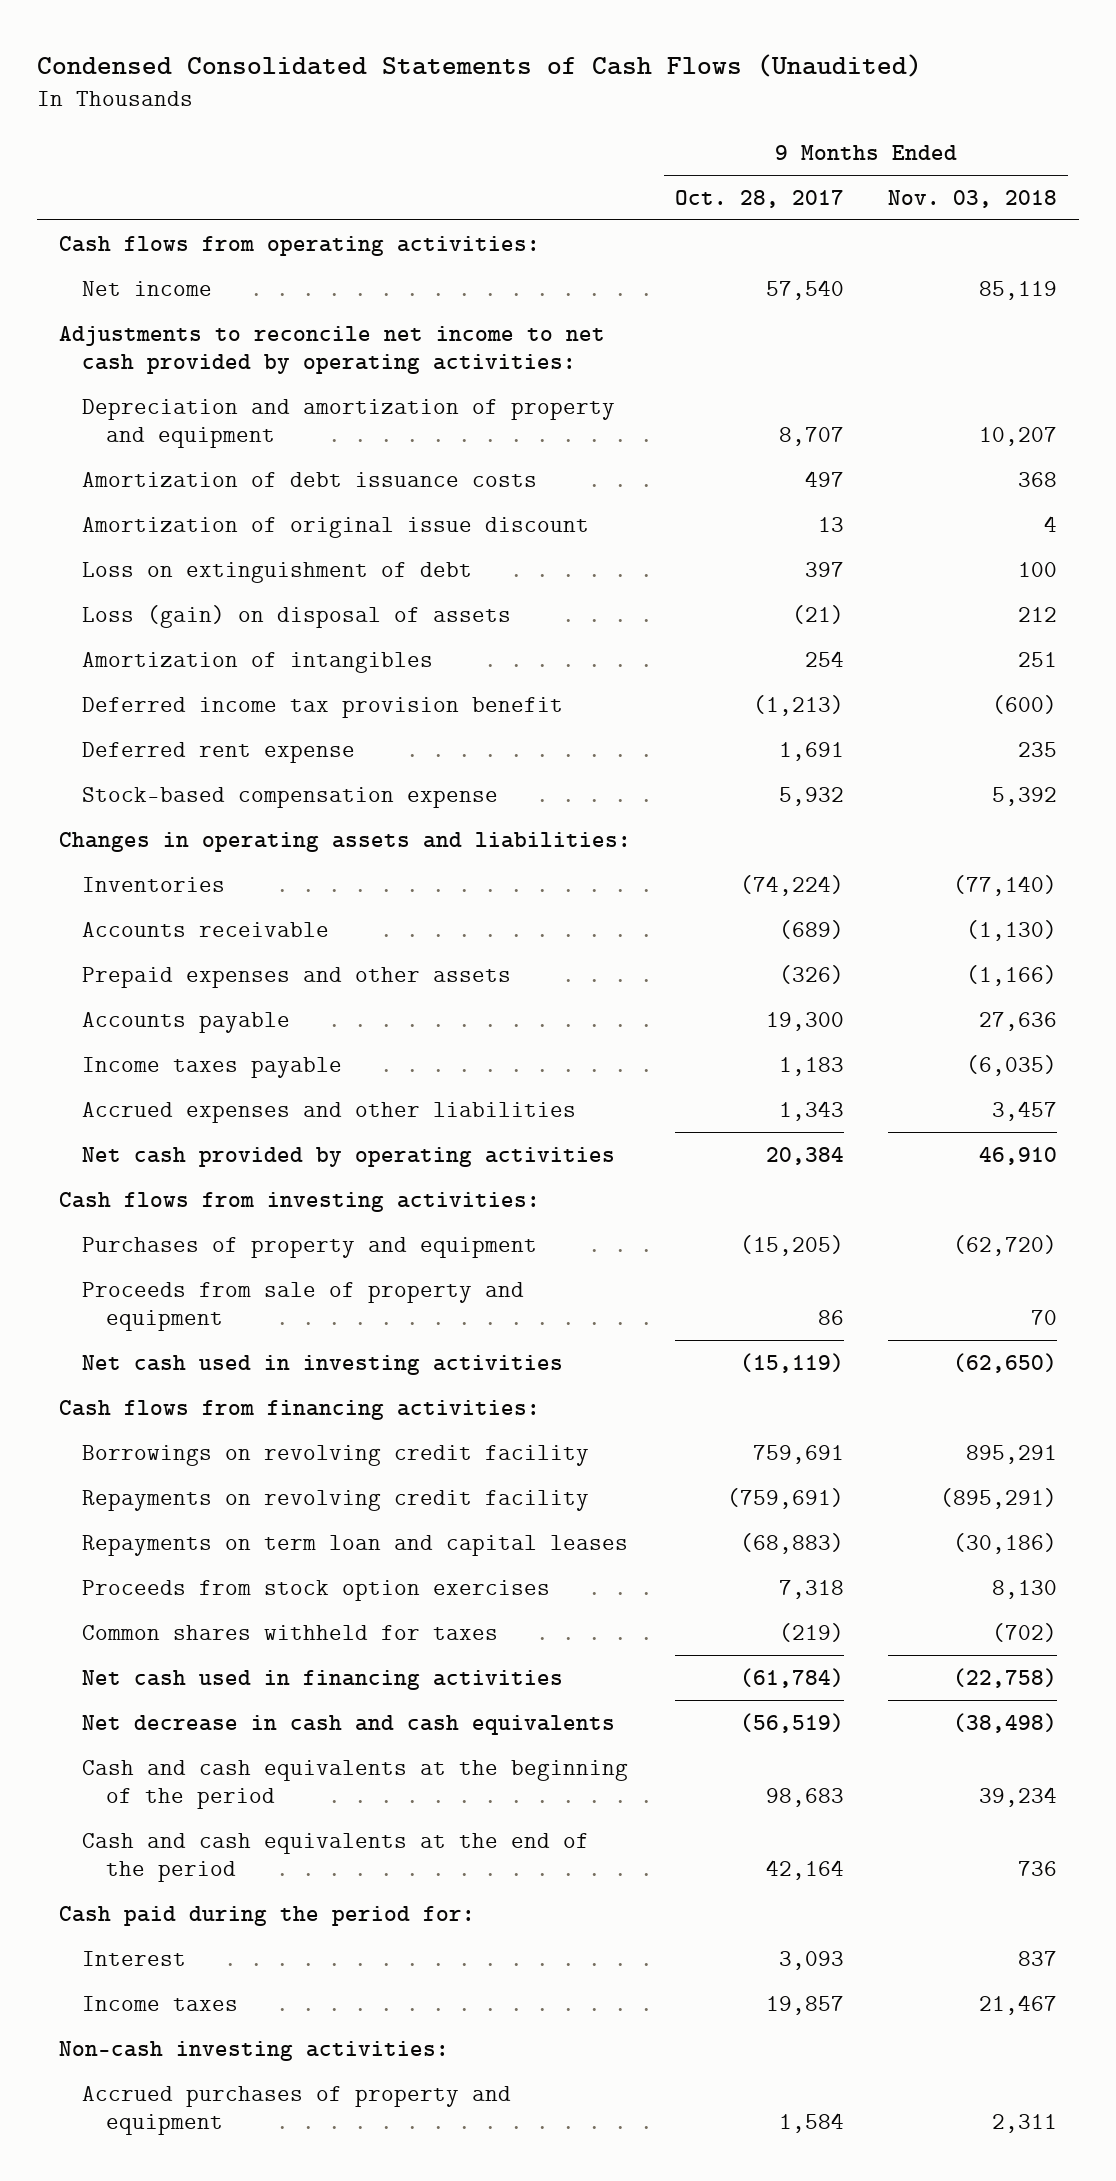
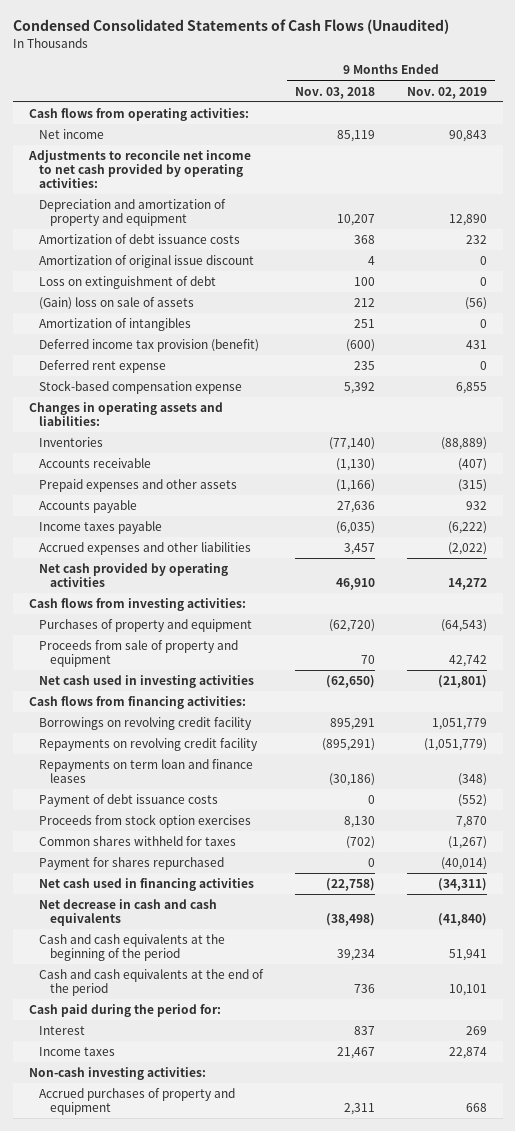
[674,189,844,208] Oct. 28, 2017 -> none
none -> [406,86,487,99] Nov. 02, 2019
[82,604,512,628] Loss (gain) on disposal of assets -> [39,296,195,310] (Gain) loss on sale of assets
[82,696,564,718] Deferred income tax provision benefit -> [39,338,260,352] Deferred income tax provision (benefit)
[82,1534,629,1556] Repayments on term loan and capital leases -> [39,758,254,783] Repayments on term loan and finance leases
none -> [39,793,219,807] Payment of debt issuance costs
none -> [39,856,225,870] Payment for shares repurchased

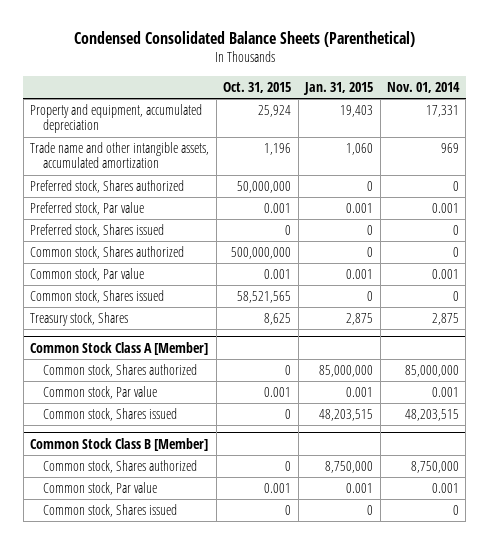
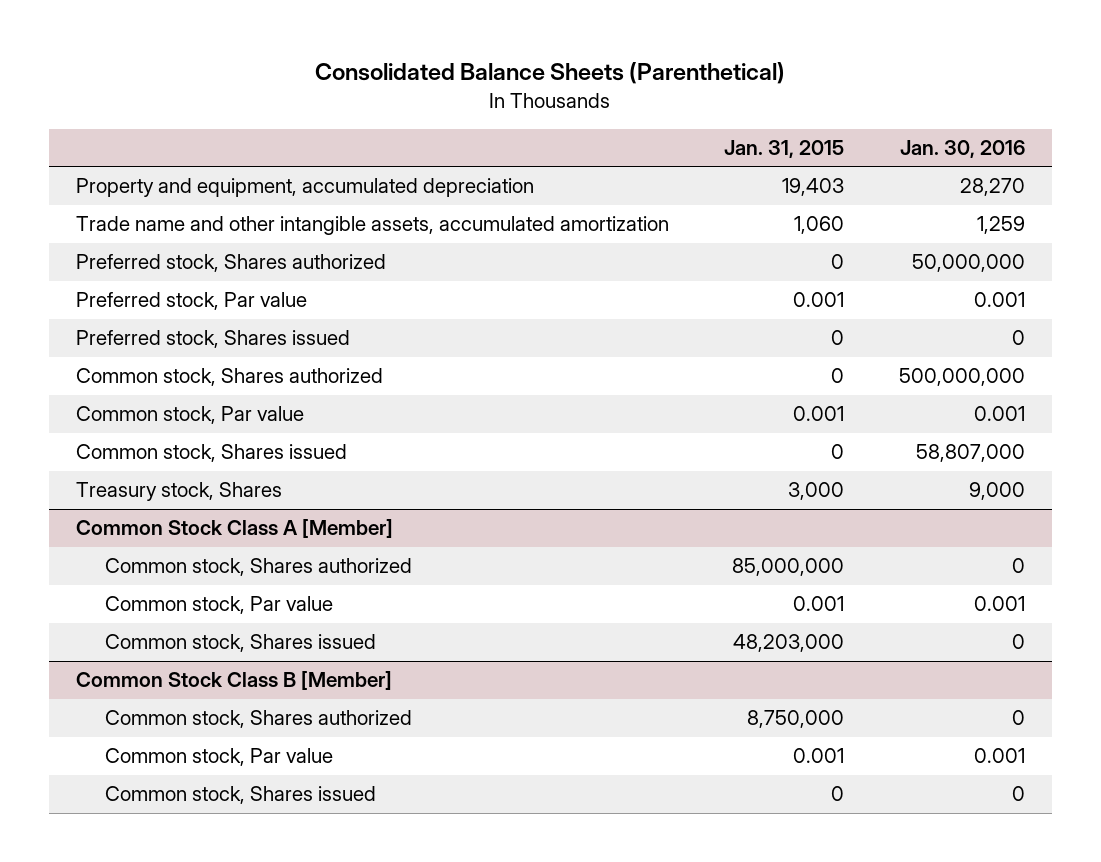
[73,31,415,48] Condensed Consolidated Balance Sheets (Parenthetical) -> [315,62,786,85] Consolidated Balance Sheets (Parenthetical)
[223,81,292,93] Oct. 31, 2015 -> none
[386,81,460,93] Nov. 01, 2014 -> none
none -> [899,139,1025,158] Jan. 30, 2016
[346,312,374,325] 2,875 -> [787,482,844,501] 3,000
[319,408,374,421] 48,203,515 -> [732,634,844,653] 48,203,000

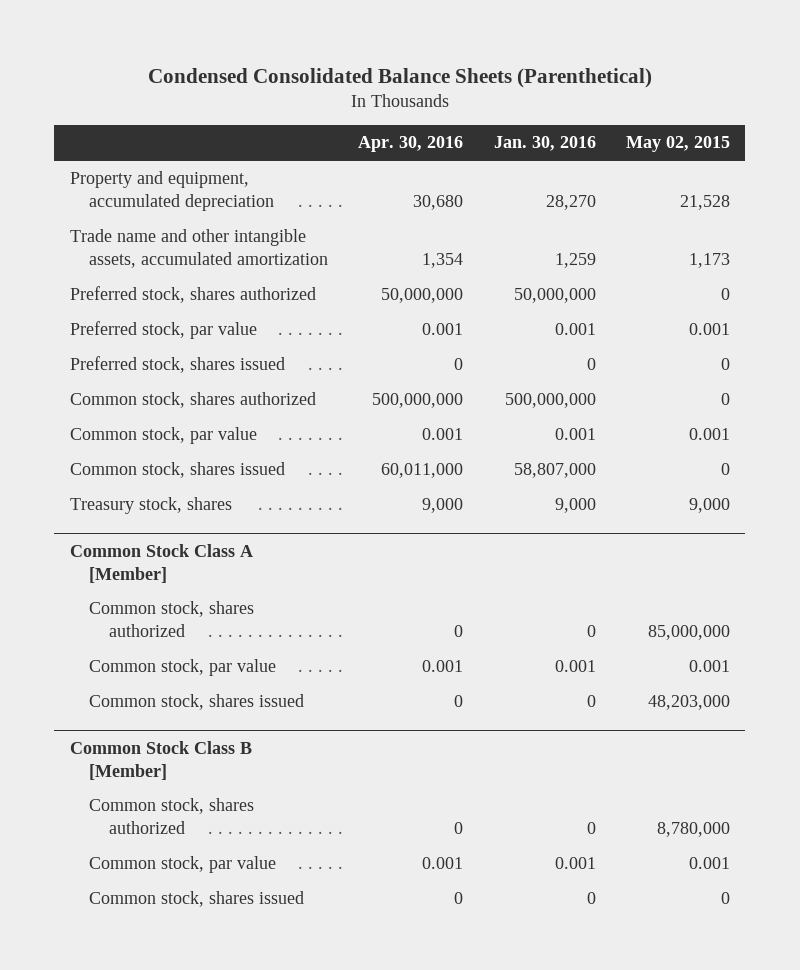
[315,62,786,85] Consolidated Balance Sheets (Parenthetical) -> [147,67,652,88] Condensed Consolidated Balance Sheets (Parenthetical)
[723,139,844,158] Jan. 31, 2015 -> none
none -> [358,136,464,153] Apr. 30, 2016
none -> [626,136,731,153] May 02, 2015
[76,254,387,273] Preferred stock, Shares authorized -> [69,286,316,304] Preferred stock, shares authorized
[76,292,308,311] Preferred stock, Par value -> [69,321,257,340] Preferred stock, par value
[76,330,351,349] Preferred stock, Shares issued -> [69,356,285,374] Preferred stock, shares issued
[76,368,384,387] Common stock, Shares authorized -> [69,392,316,409] Common stock, shares authorized
[76,406,305,425] Common stock, Par value -> [69,427,257,445] Common stock, par value
[76,444,348,463] Common stock, Shares issued -> [69,462,285,479] Common stock, shares issued
[76,482,283,502] Treasury stock, Shares -> [69,497,232,515] Treasury stock, shares
[104,558,412,577] Common stock, Shares authorized -> [89,601,255,638] Common stock, shares authorized
[104,596,333,615] Common stock, Par value -> [89,659,277,677] Common stock, par value
[104,634,376,653] Common stock, Shares issued -> [89,694,305,711] Common stock, shares issued
[104,710,412,729] Common stock, Shares authorized -> [89,798,255,835] Common stock, shares authorized
[104,748,333,767] Common stock, Par value -> [89,856,277,874] Common stock, par value
[104,786,376,805] Common stock, Shares issued -> [89,891,305,908] Common stock, shares issued

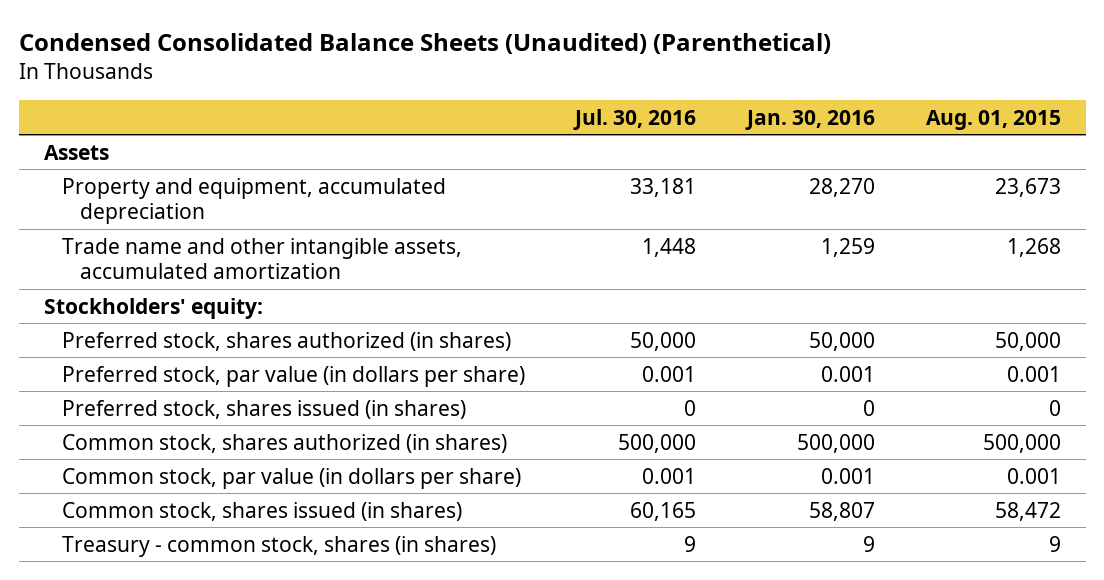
[147,67,652,88] Condensed Consolidated Balance Sheets (Parenthetical) -> [18,32,831,54] Condensed Consolidated Balance Sheets (Unaudited) (Parenthetical)
[358,136,464,153] Apr. 30, 2016 -> none
[626,136,731,153] May 02, 2015 -> none
none -> [573,108,697,130] Jul. 30, 2016
none -> [925,109,1061,130] Aug. 01, 2015
none -> [43,144,109,160] Assets
[69,543,253,583] Common Stock Class A [Member] -> none
[89,601,255,638] Common stock, shares authorized -> none
[89,659,277,677] Common stock, par value -> none
[89,694,305,711] Common stock, shares issued -> none
[69,740,252,780] Common Stock Class B [Member] -> none
[89,798,255,835] Common stock, shares authorized -> none
[89,856,277,874] Common stock, par value -> none
[89,891,305,908] Common stock, shares issued -> none
none -> [43,297,263,319] Stockholders' equity:
[69,286,316,304] Preferred stock, shares authorized -> [61,331,511,351] Preferred stock, shares authorized (in shares)
[513,288,596,304] 50,000,000 -> [809,331,876,351] 50,000
[69,321,257,340] Preferred stock, par value -> [61,365,525,387] Preferred stock, par value (in dollars per share)
[69,356,285,374] Preferred stock, shares issued -> [61,399,466,419] Preferred stock, shares issued (in shares)
[69,392,316,409] Common stock, shares authorized -> [61,433,507,453] Common stock, shares authorized (in shares)
[504,393,596,409] 500,000,000 -> [797,433,876,453] 500,000
[69,427,257,445] Common stock, par value -> [61,467,521,489] Common stock, par value (in dollars per share)
[69,462,285,479] Common stock, shares issued -> [61,501,462,521] Common stock, shares issued (in shares)
[513,463,596,479] 58,807,000 -> [809,501,876,521] 58,807
[69,497,232,515] Treasury stock, shares -> [61,535,496,557] Treasury - common stock, shares (in shares)
[554,498,596,514] 9,000 -> [863,535,876,552] 9

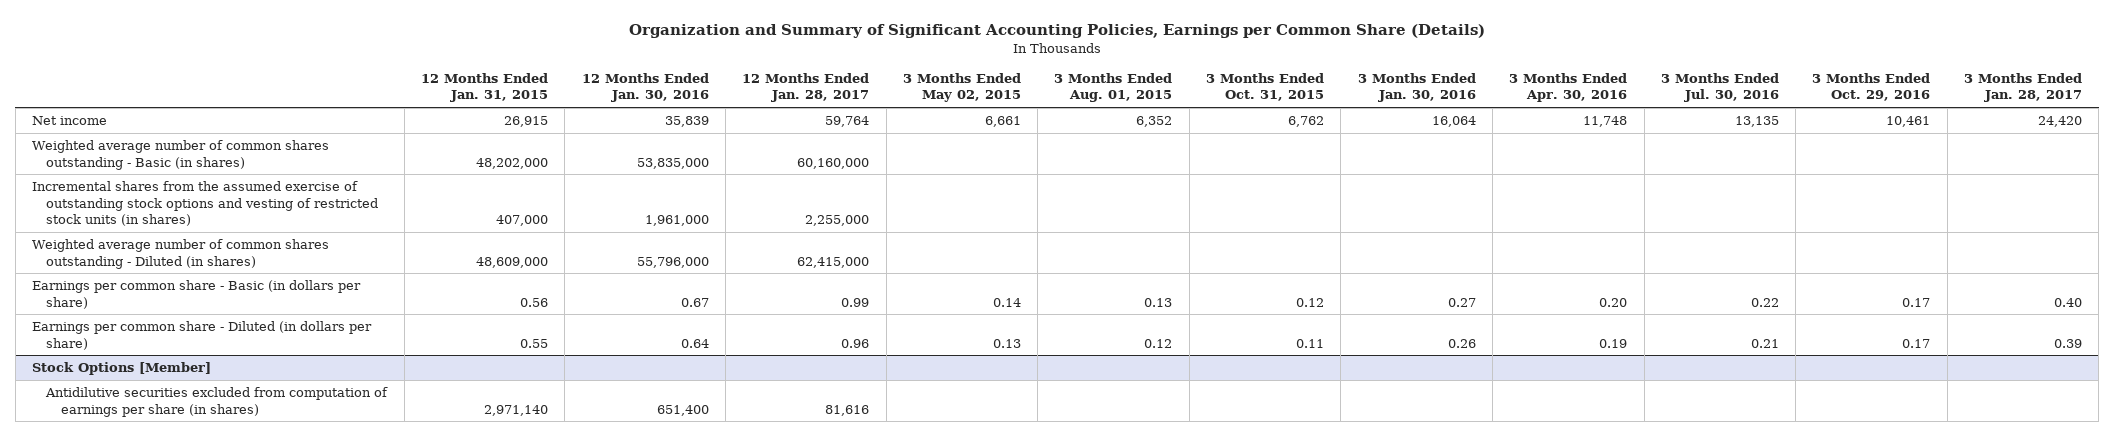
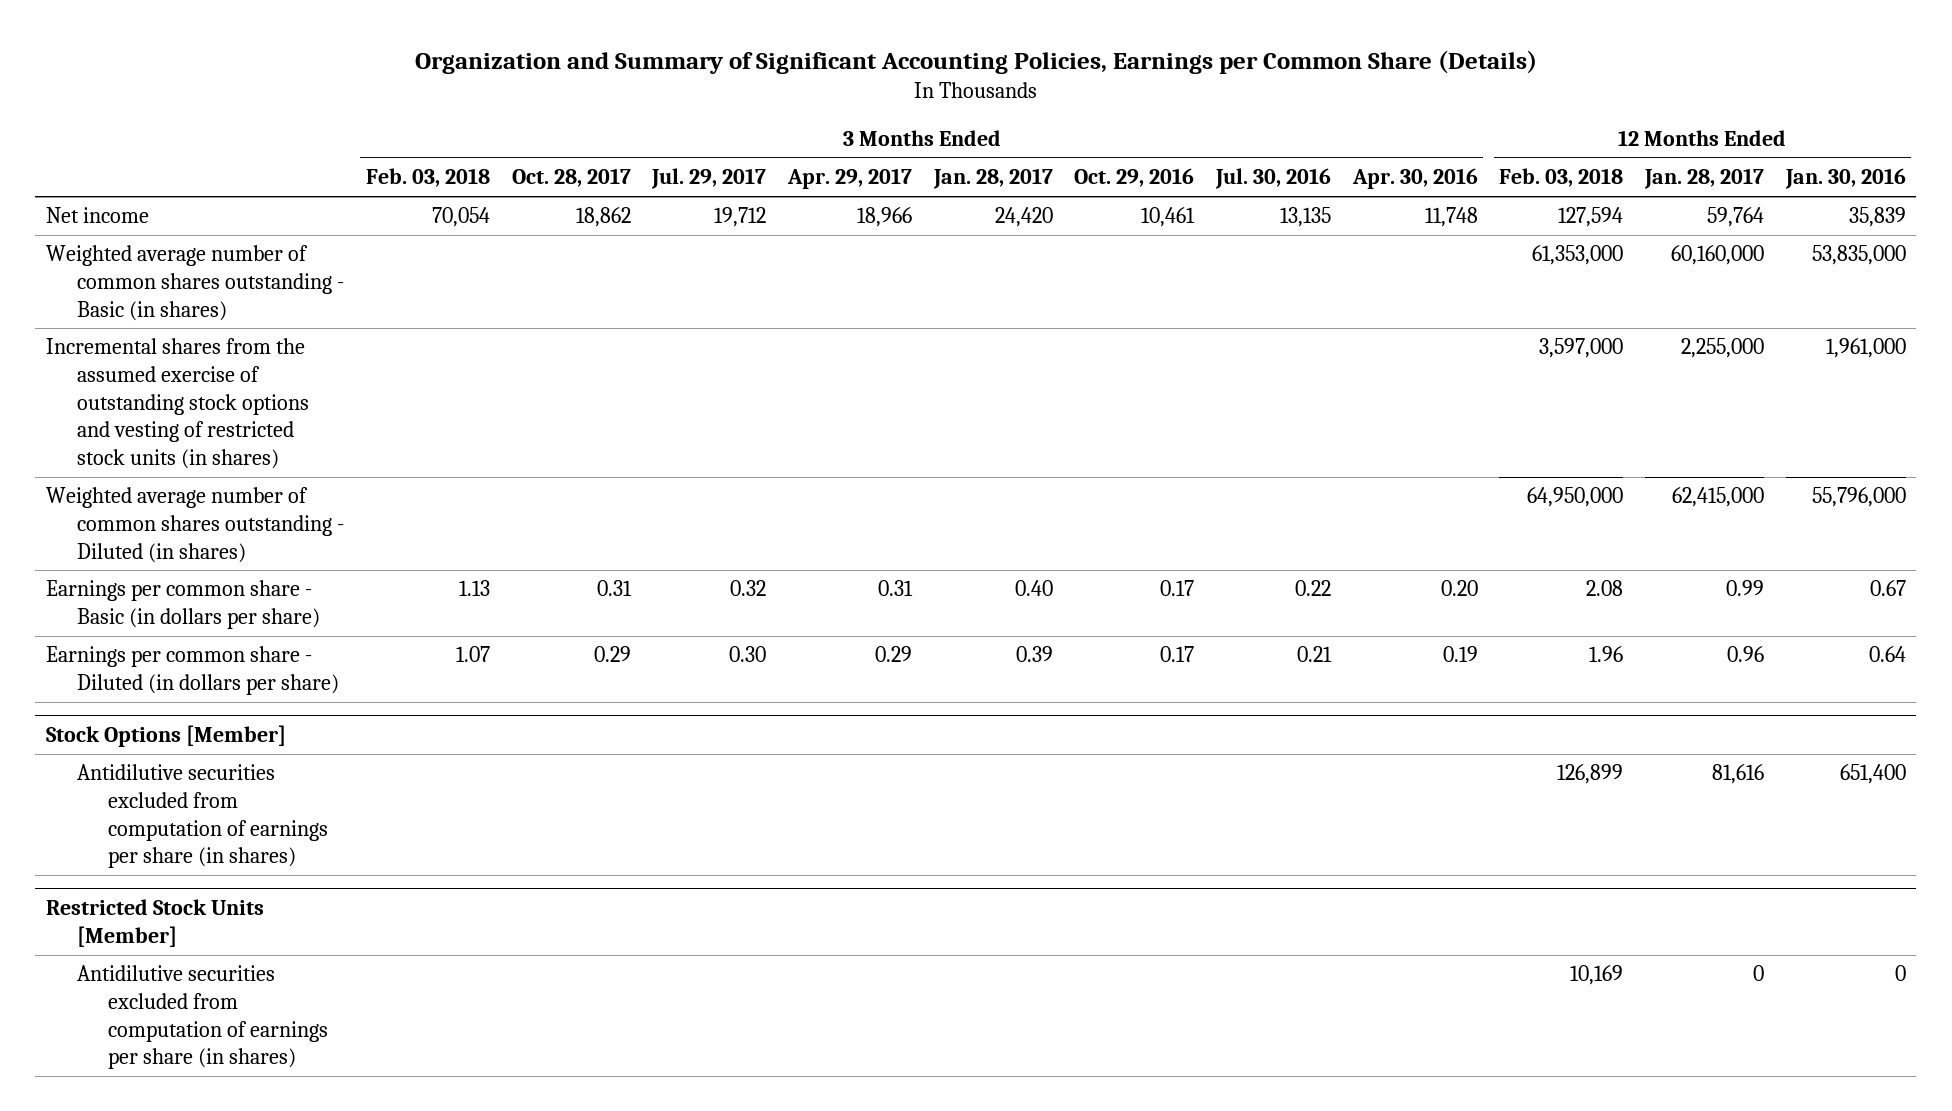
[420,73,548,103] 12 Months Ended Jan. 31, 2015 -> none
[902,73,1021,103] 3 Months Ended May 02, 2015 -> none
[1054,73,1173,103] 3 Months Ended Aug. 01, 2015 -> none
[1206,73,1325,102] 3 Months Ended Oct. 31, 2015 -> none
[1357,73,1476,103] 3 Months Ended Jan. 30, 2016 -> none
none -> [365,168,490,188] Feb. 03, 2018
none -> [511,168,631,188] Oct. 28, 2017
none -> [651,168,767,190] Jul. 29, 2017
none -> [786,168,912,190] Apr. 29, 2017
none -> [1499,168,1624,188] Feb. 03, 2018
none -> [46,899,265,947] Restricted Stock Units [Member]
none -> [77,965,329,1070] Antidilutive securities excluded from computation of earnings per share (in shares)

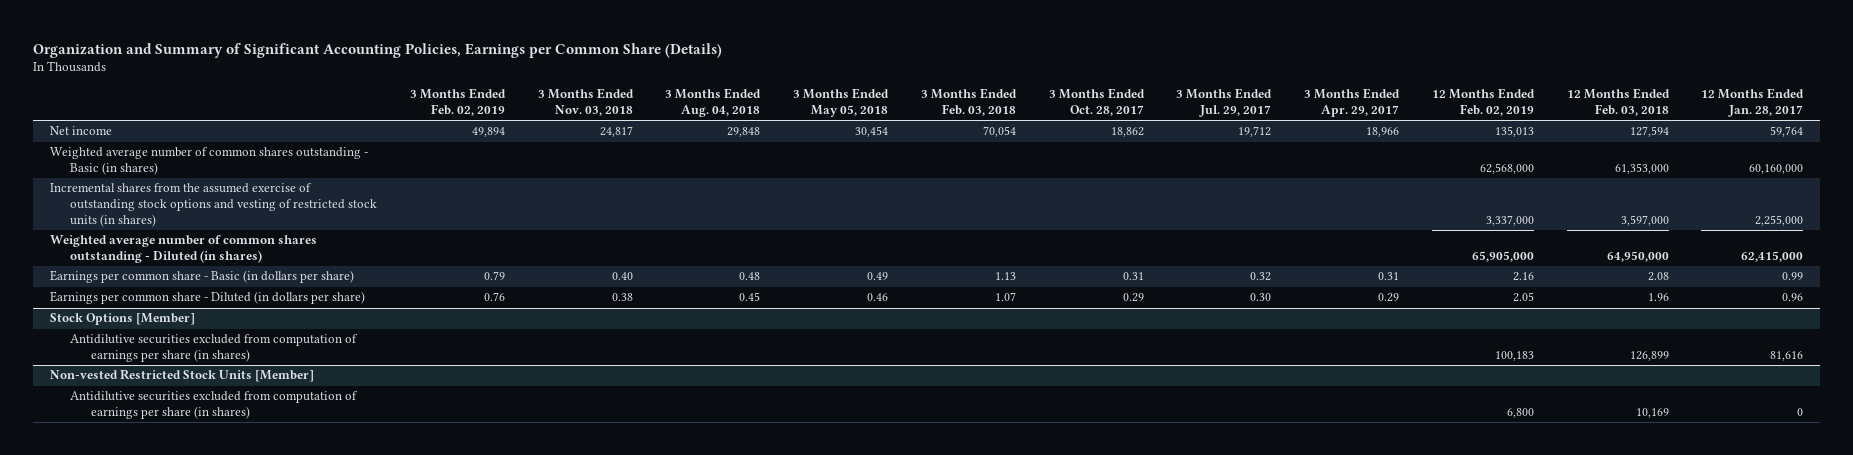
[932,168,1053,190] Jan. 28, 2017 -> none
[1074,168,1195,188] Oct. 29, 2016 -> none
[1214,168,1331,190] Jul. 30, 2016 -> none
[1351,168,1478,190] Apr. 30, 2016 -> none
[1784,168,1906,190] Jan. 30, 2016 -> none
none -> [409,88,506,116] 3 Months Ended Feb. 02, 2019
none -> [537,88,634,116] 3 Months Ended Nov. 03, 2018
none -> [665,88,762,117] 3 Months Ended Aug. 04, 2018
none -> [793,88,890,117] 3 Months Ended May 05, 2018
none -> [1431,88,1535,116] 12 Months Ended Feb. 02, 2019
[46,899,265,947] Restricted Stock Units [Member] -> [49,369,314,383] Non-vested Restricted Stock Units [Member]

